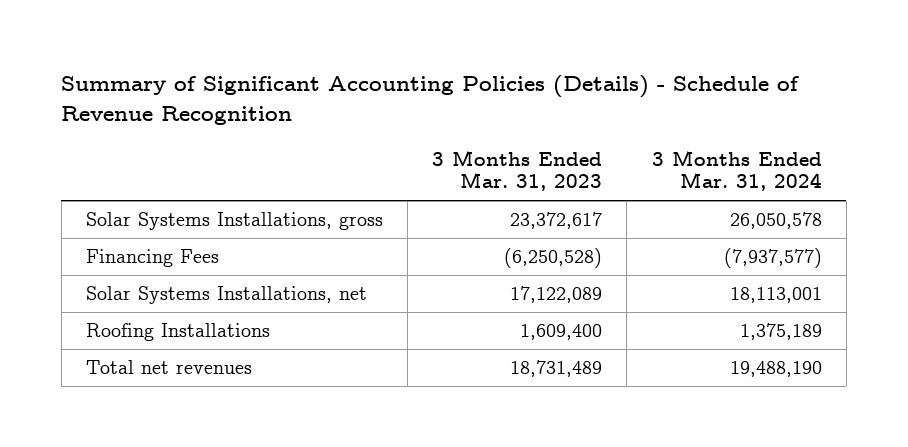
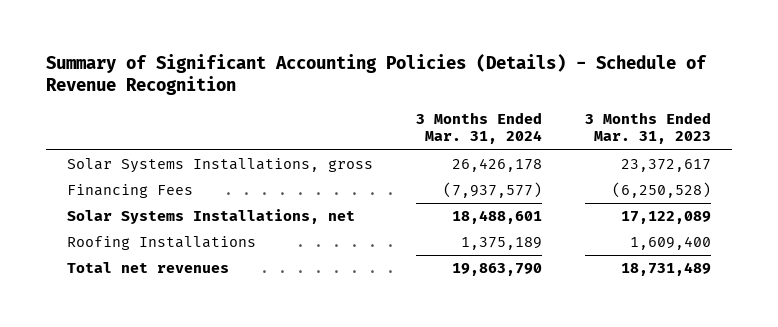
[729,212,822,230] 26,050,578 -> [451,158,542,173] 26,426,178
[729,287,822,304] 18,113,001 -> [451,210,542,225] 18,488,601
[729,361,822,378] 19,488,190 -> [451,263,542,277] 19,863,790

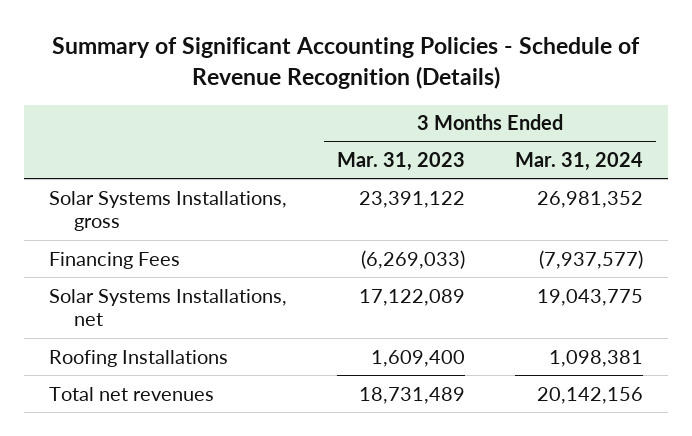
[45,53,707,96] Summary of Significant Accounting Policies (Details) - Schedule of Revenue Recognition -> [51,37,640,89] Summary of Significant Accounting Policies - Schedule of Revenue Recognition (Details)
[451,158,542,173] 26,426,178 -> [537,190,644,208] 26,981,352
[620,159,711,173] 23,372,617 -> [358,190,465,208] 23,391,122
[611,182,711,199] (6,250,528) -> [360,249,465,269] (6,269,033)
[451,210,542,225] 18,488,601 -> [537,288,644,306] 19,043,775
[460,237,542,251] 1,375,189 -> [549,349,644,367] 1,098,381
[451,263,542,277] 19,863,790 -> [537,386,644,404] 20,142,156

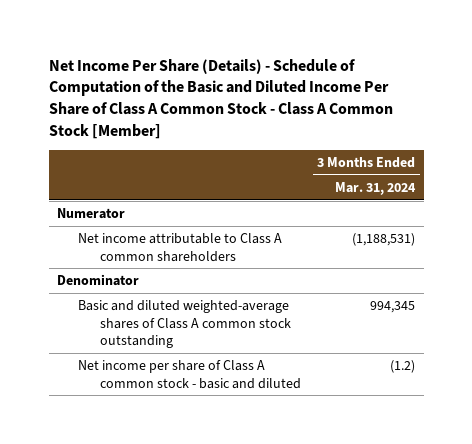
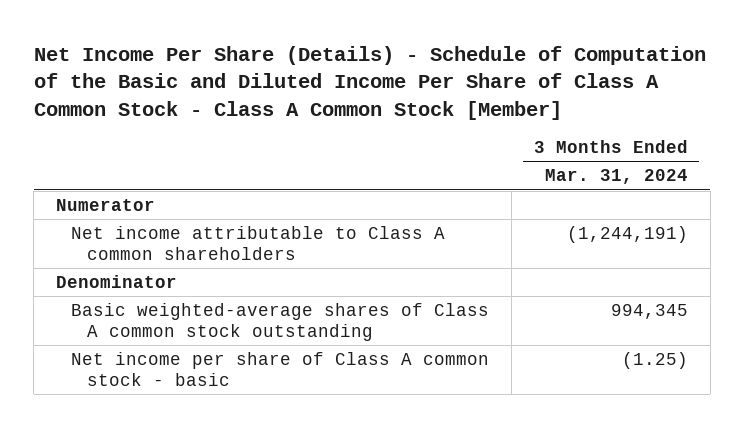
[352,233,416,247] (1,188,531) -> [566,225,688,243] (1,244,191)
[78,300,291,348] Basic and diluted weighted-average shares of Class A common stock outstanding -> [71,302,490,341] Basic weighted-average shares of Class A common stock outstanding
[78,360,301,389] Net income per share of Class A common stock - basic and diluted -> [71,351,490,386] Net income per share of Class A common stock - basic
[390,360,416,374] (1.2) -> [621,351,688,369] (1.25)

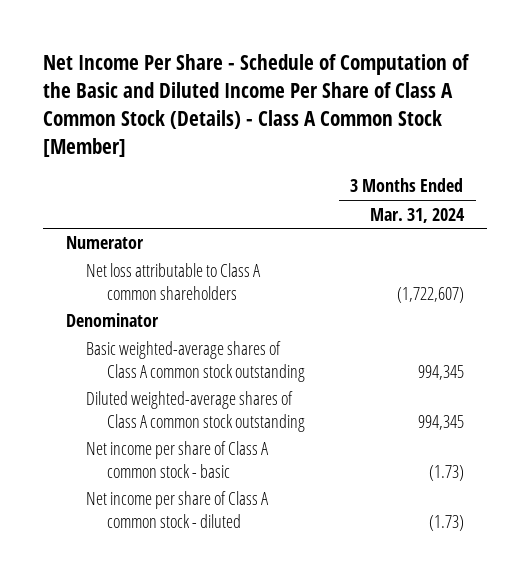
[33,45,706,120] Net Income Per Share (Details) - Schedule of Computation of the Basic and Diluted Income Per Share of Class A Common Stock - Class A Common Stock [Member] -> [42,54,470,158] Net Income Per Share - Schedule of Computation of the Basic and Diluted Income Per Share of Class A Common Stock (Details) - Class A Common Stock [Member]
[71,225,446,260] Net income attributable to Class A common shareholders -> [86,263,262,300] Net loss attributable to Class A common shareholders
[566,225,688,243] (1,244,191) -> [396,286,464,303] (1,722,607)
none -> [86,391,305,432] Diluted weighted-average shares of Class A common stock outstanding
[621,351,688,369] (1.25) -> [428,464,464,481] (1.73)
none -> [86,491,270,528] Net income per share of Class A common stock - diluted

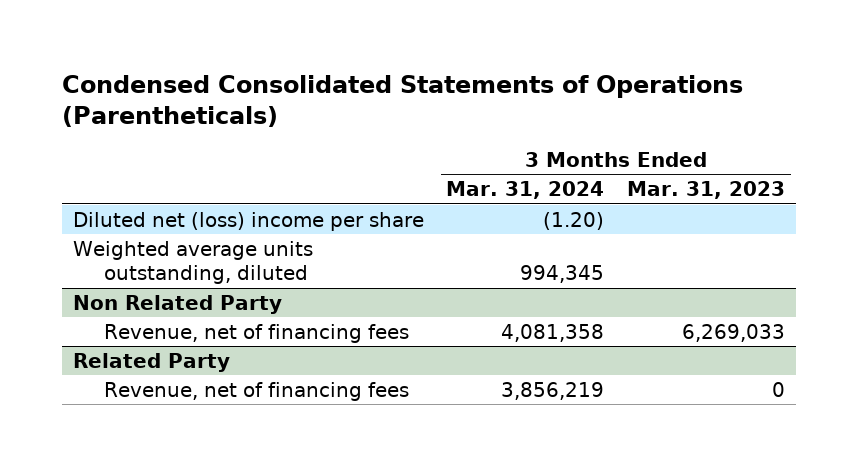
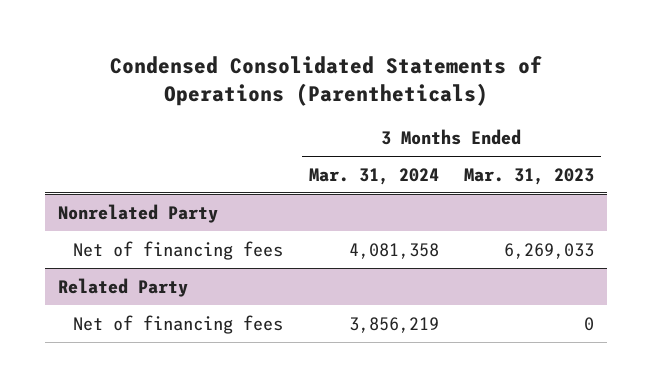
[72,212,424,232] Diluted net (loss) income per share -> none
[72,241,313,285] Weighted average units outstanding, diluted -> none
[72,295,282,315] Non Related Party -> [57,203,218,223] Nonrelated Party
[104,324,410,344] Revenue, net of financing fees -> [72,240,283,260] Net of financing fees
[104,382,410,402] Revenue, net of financing fees -> [72,314,283,334] Net of financing fees

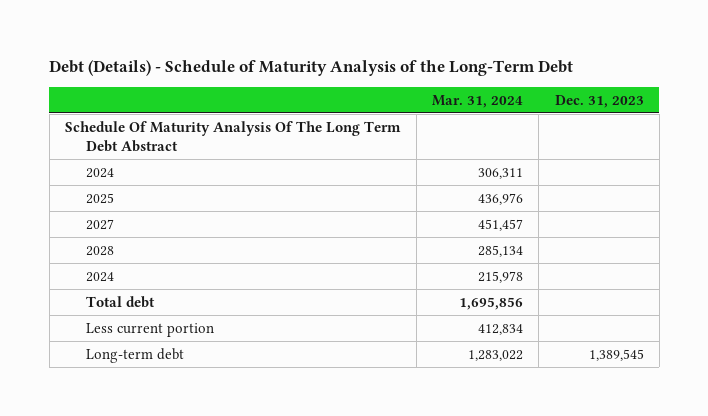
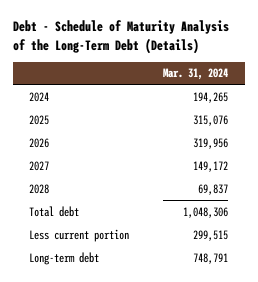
[49,60,574,77] Debt (Details) - Schedule of Maturity Analysis of the Long-Term Debt -> [12,20,229,54] Debt - Schedule of Maturity Analysis of the Long-Term Debt (Details)
[554,94,644,108] Dec. 31, 2023 -> none
[64,120,401,152] Schedule Of Maturity Analysis Of The Long Term Debt Abstract -> none
[86,271,115,282] 2024 -> none
[478,167,524,179] 306,311 -> [193,91,229,103] 194,265
[478,192,524,205] 436,976 -> [193,114,229,126] 315,076
none -> [29,137,50,148] 2026
[478,218,524,231] 451,457 -> [193,160,229,172] 149,172
[478,244,524,257] 285,134 -> [198,183,229,195] 69,837
[459,296,524,310] 1,695,856 -> [183,206,229,218] 1,048,306
[478,323,524,335] 412,834 -> [193,229,229,241] 299,515
[468,349,524,361] 1,283,022 -> [193,252,229,264] 748,791

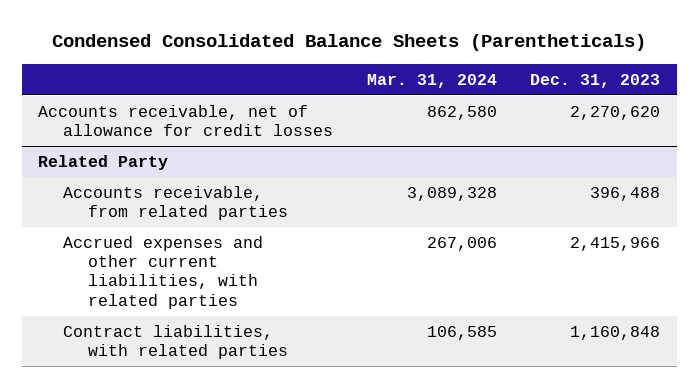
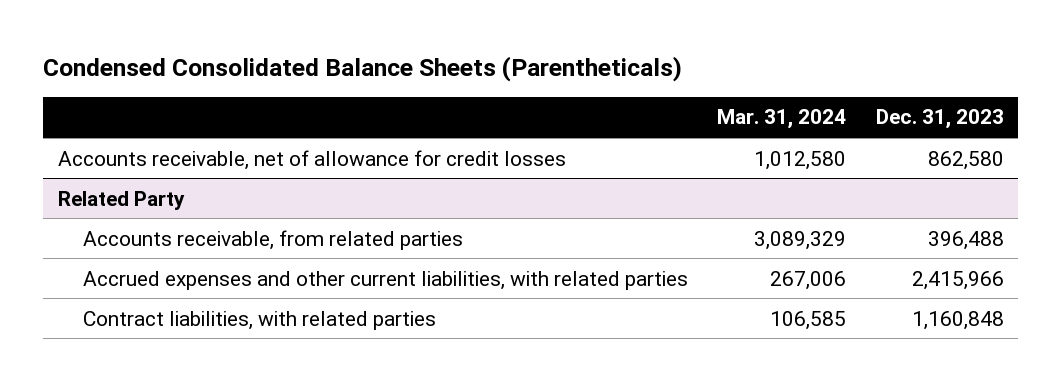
[426,105,497,120] 862,580 -> [754,150,847,170] 1,012,580
[570,105,661,120] 2,270,620 -> [927,150,1004,170] 862,580
[406,186,497,201] 3,089,328 -> [754,230,847,250] 3,089,329

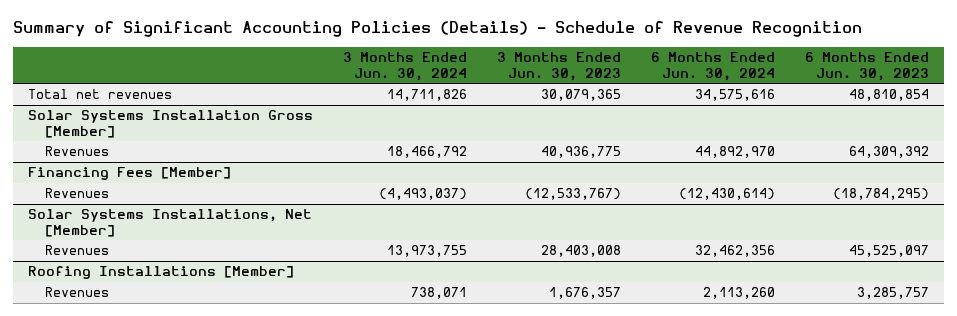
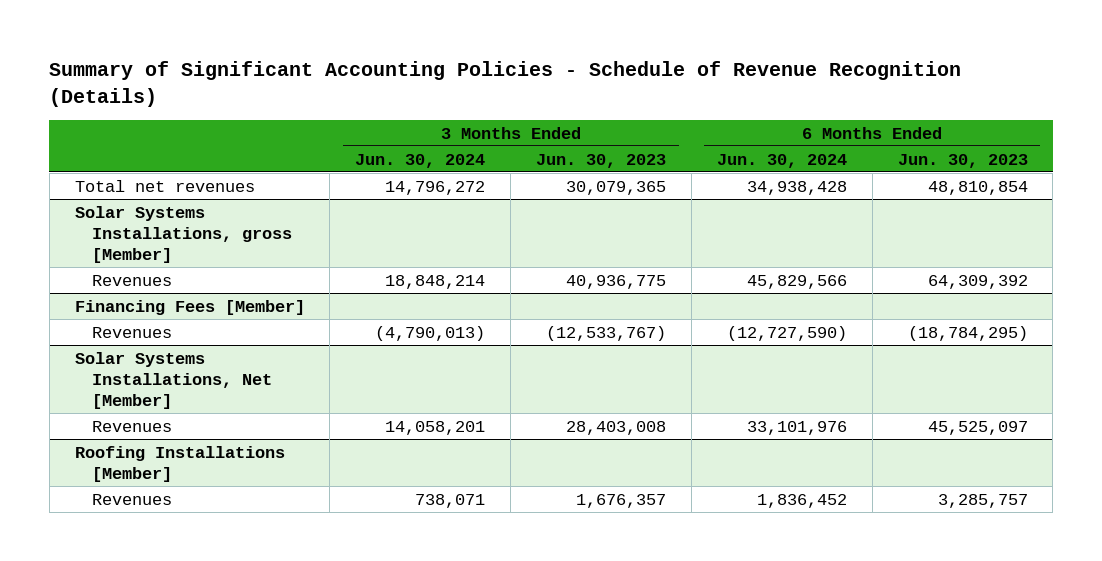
[13,21,863,38] Summary of Significant Accounting Policies (Details) - Schedule of Revenue Recognition -> [49,60,962,107] Summary of Significant Accounting Policies - Schedule of Revenue Recognition (Details)
[386,89,467,102] 14,711,826 -> [385,180,486,195] 14,796,272
[694,89,775,102] 34,575,616 -> [746,180,847,195] 34,938,428
[28,110,314,139] Solar Systems Installation Gross [Member] -> [74,205,293,263] Solar Systems Installations, gross [Member]
[386,146,467,159] 18,466,792 -> [385,274,486,289] 18,848,214
[694,146,775,159] 44,892,970 -> [746,274,847,289] 45,829,566
[378,188,467,201] (4,493,037) -> [375,325,486,341] (4,790,013)
[678,188,775,201] (12,430,614) -> [726,325,847,341] (12,727,590)
[386,245,467,258] 13,973,755 -> [385,420,486,435] 14,058,201
[694,245,775,258] 32,462,356 -> [746,420,847,435] 33,101,976
[702,287,775,300] 2,113,260 -> [756,493,847,508] 1,836,452

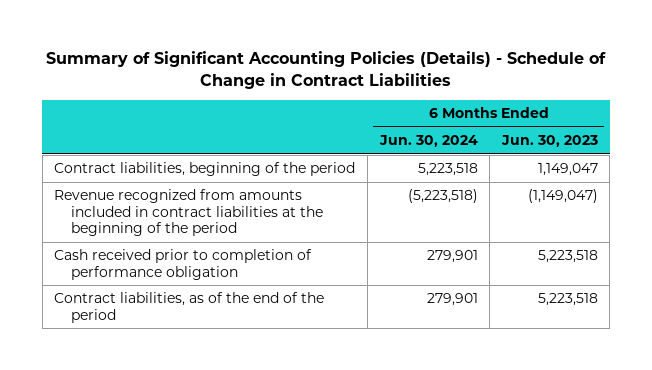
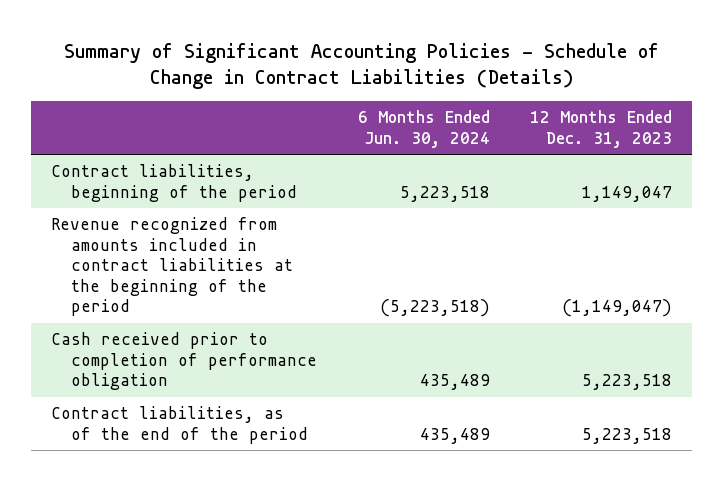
[46,50,607,89] Summary of Significant Accounting Policies (Details) - Schedule of Change in Contract Liabilities -> [63,42,659,89] Summary of Significant Accounting Policies - Schedule of Change in Contract Liabilities (Details)
[500,135,598,148] Jun. 30, 2023 -> none
none -> [530,110,673,148] 12 Months Ended Dec. 31, 2023
[426,250,478,264] 279,901 -> [419,374,490,391] 435,489
[426,293,478,307] 279,901 -> [419,427,490,444] 435,489

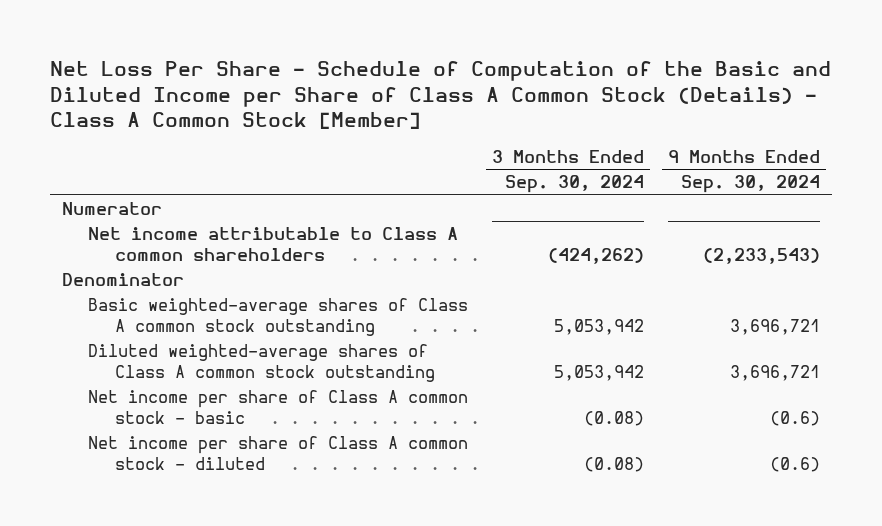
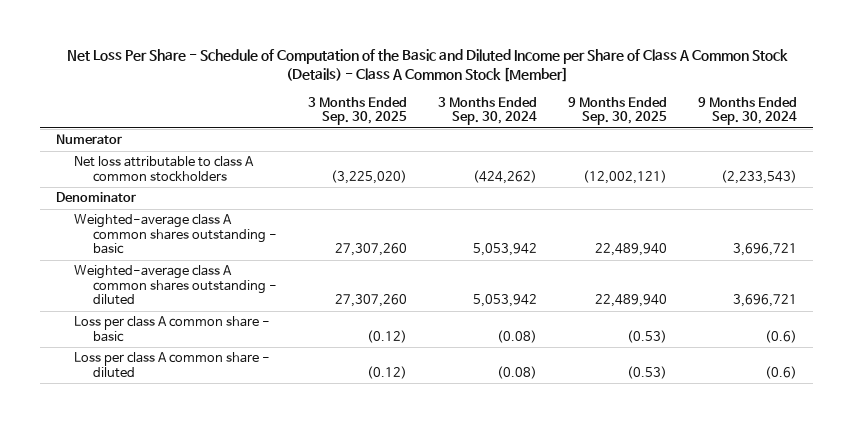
none -> [307,96,407,126] 3 Months Ended Sep. 30, 2025
none -> [568,96,668,126] 9 Months Ended Sep. 30, 2025
[88,226,459,261] Net income attributable to Class A common shareholders -> [74,156,255,182] Net loss attributable to class A common stockholders
[88,297,469,336] Basic weighted-average shares of Class A common stock outstanding -> [74,214,277,255] Weighted-average class A common shares outstanding - basic
[88,343,435,382] Diluted weighted-average shares of Class A common stock outstanding -> [74,265,277,306] Weighted-average class A common shares outstanding - diluted
[88,389,469,424] Net income per share of Class A common stock - basic -> [74,316,271,342] Loss per class A common share - basic
[88,435,469,470] Net income per share of Class A common stock - diluted -> [74,352,271,378] Loss per class A common share - diluted

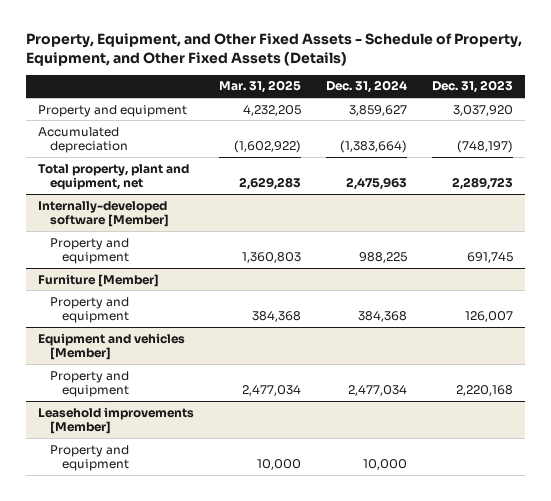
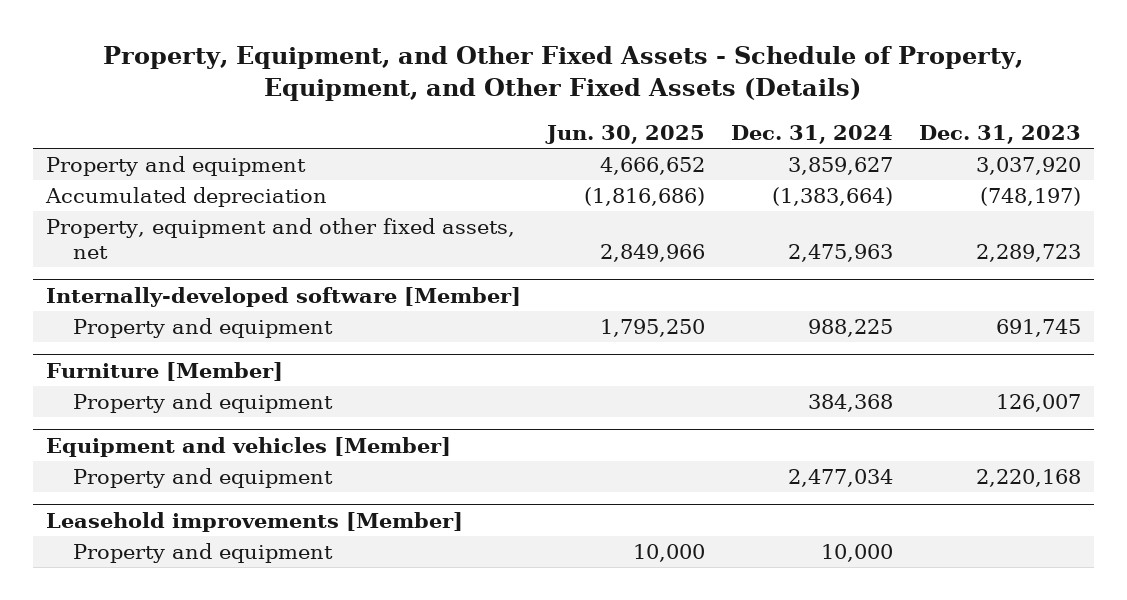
[219,80,302,94] Mar. 31, 2025 -> none
none -> [544,125,705,145] Jun. 30, 2025
[38,163,190,191] Total property, plant and equipment, net -> [45,218,515,260] Property, equipment and other fixed assets, net

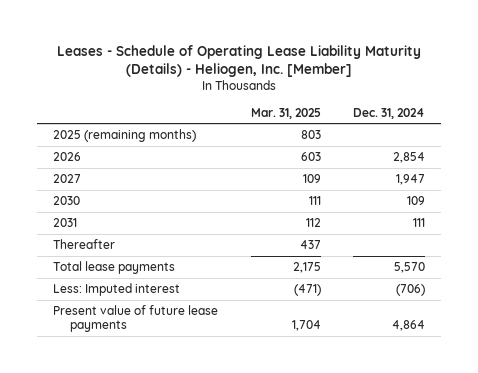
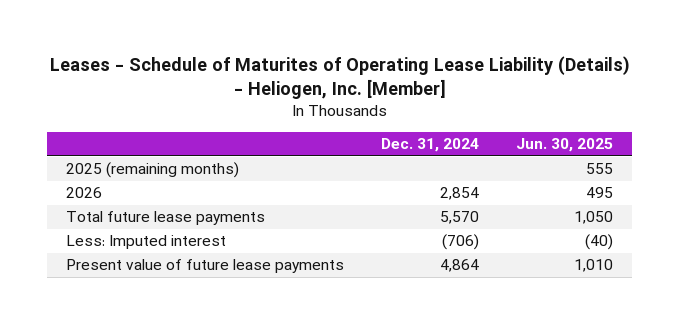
[57,44,422,77] Leases - Schedule of Operating Lease Liability Maturity (Details) - Heliogen, Inc. [Member] -> [49,56,630,100] Leases - Schedule of Maturites of Operating Lease Liability (Details) - Heliogen, Inc. [Member]
[250,107,321,119] Mar. 31, 2025 -> none
none -> [516,138,614,153] Jun. 30, 2025
[53,174,82,184] 2027 -> none
[53,196,81,206] 2030 -> none
[53,218,78,228] 2031 -> none
[53,239,116,250] Thereafter -> none
[53,261,176,275] Total lease payments -> [65,211,265,226] Total future lease payments

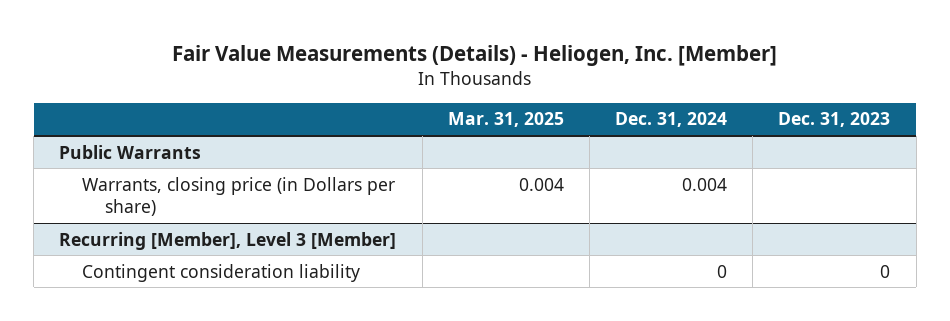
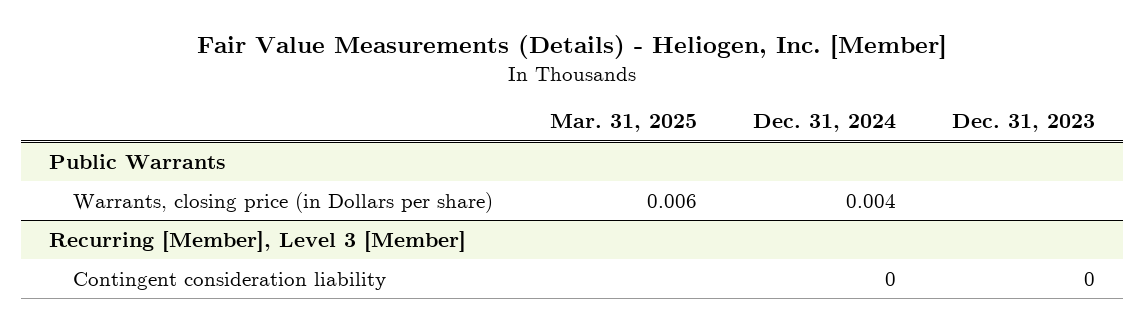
[518,177,564,191] 0.004 -> [646,193,697,208] 0.006

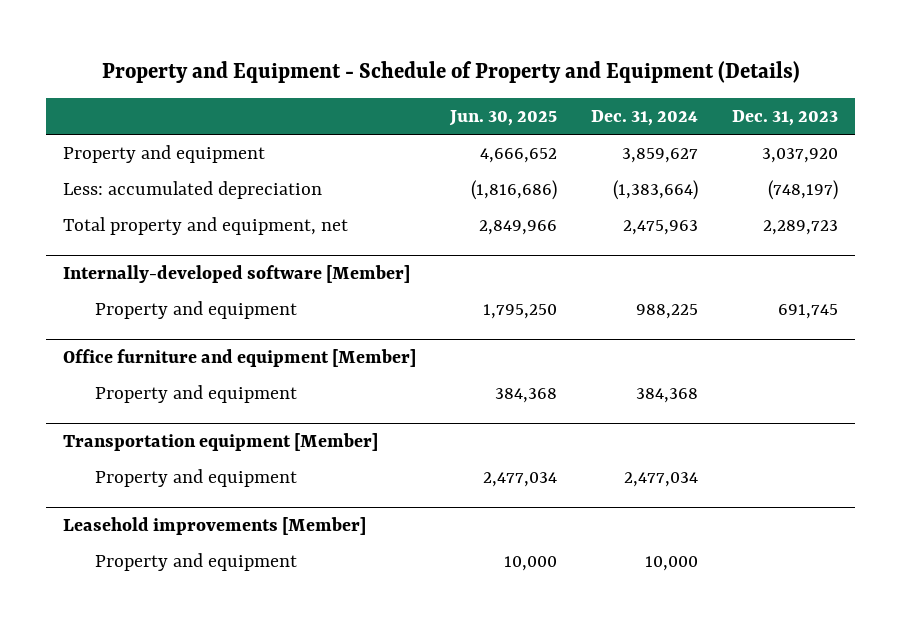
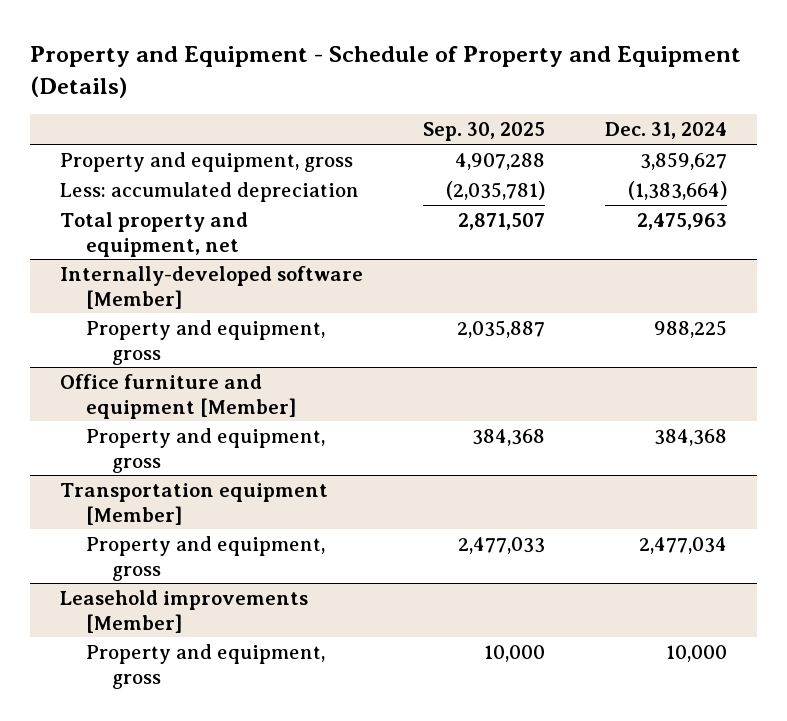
[449,110,558,127] Jun. 30, 2025 -> none
[732,110,839,127] Dec. 31, 2023 -> none
none -> [422,122,545,142] Sep. 30, 2025
[63,144,266,163] Property and equipment -> [60,151,354,172] Property and equipment, gross
[94,300,297,319] Property and equipment -> [86,319,326,365] Property and equipment, gross
[94,384,297,403] Property and equipment -> [86,427,326,473] Property and equipment, gross
[94,468,297,487] Property and equipment -> [86,535,326,581] Property and equipment, gross
[94,552,297,571] Property and equipment -> [86,643,326,689] Property and equipment, gross

